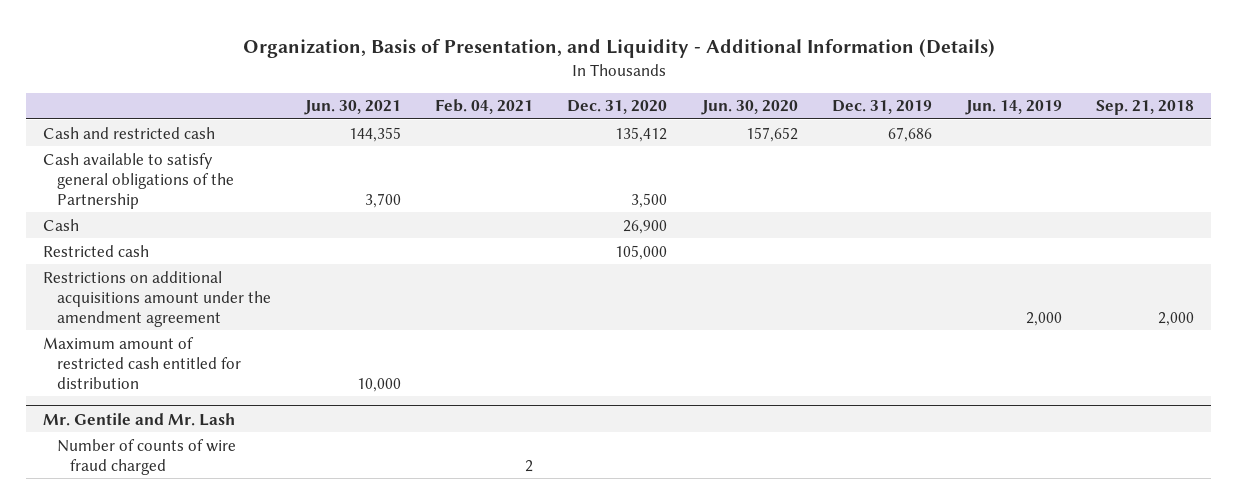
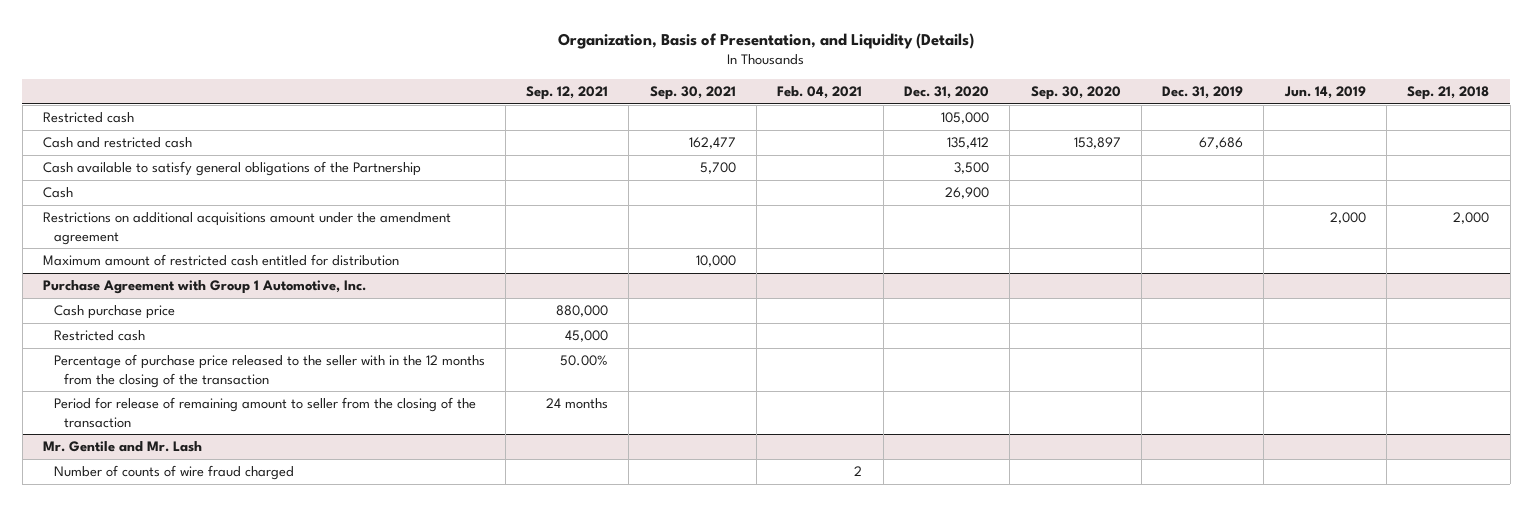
[242,38,995,58] Organization, Basis of Presentation, and Liquidity - Additional Information (Details) -> [558,32,975,49] Organization, Basis of Presentation, and Liquidity (Details)
[304,100,402,116] Jun. 30, 2021 -> none
[700,100,798,116] Jun. 30, 2020 -> none
none -> [526,86,609,101] Sep. 12, 2021
none -> [649,86,736,101] Sep. 30, 2021
none -> [1030,86,1121,101] Sep. 30, 2020
[43,244,150,257] Restricted cash -> [43,112,135,124] Restricted cash
none -> [43,280,367,295] Purchase Agreement with Group 1 Automotive, Inc.
none -> [53,305,175,320] Cash purchase price
none -> [53,330,145,342] Restricted cash
none -> [53,354,485,388] Percentage of purchase price released to the seller with in the 12 months from the closing of the transaction
none -> [53,397,476,428] Period for release of remaining amount to seller from the closing of the transaction

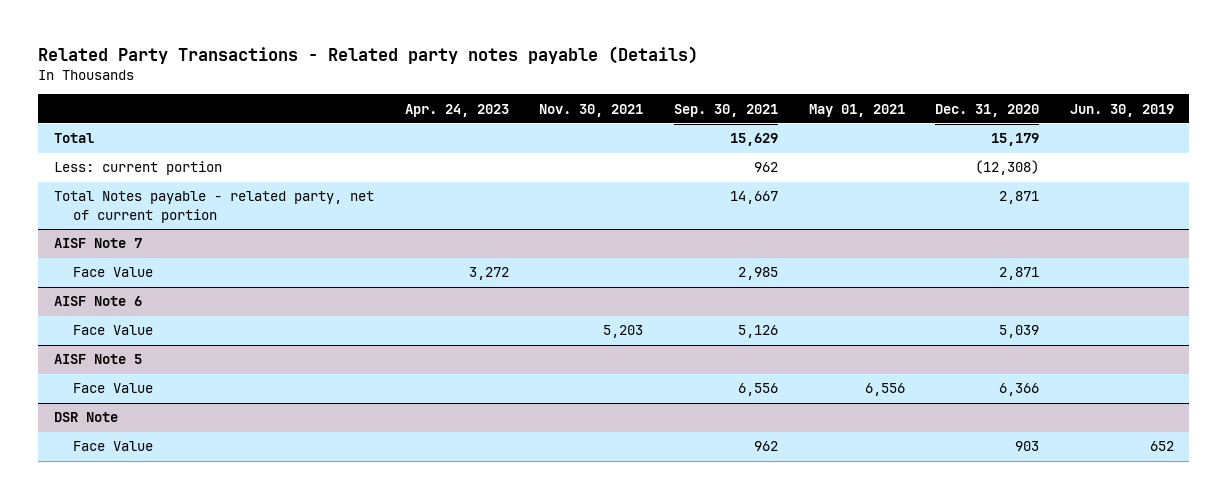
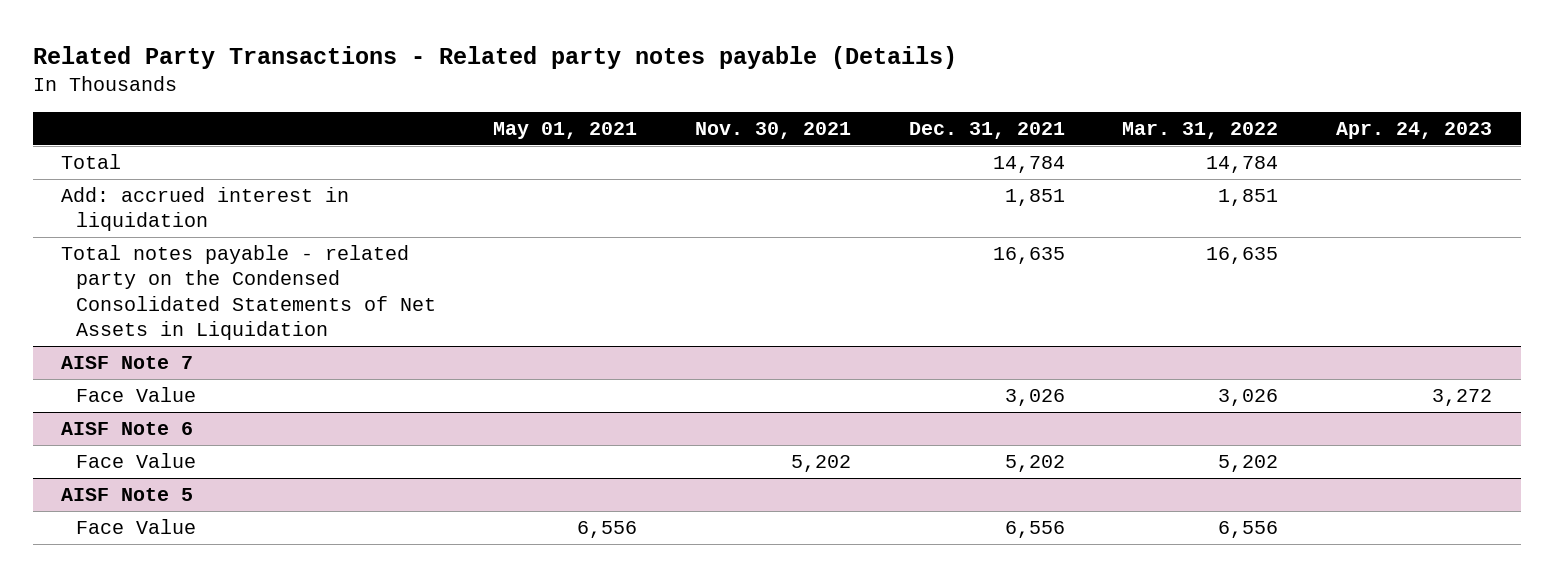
[673,103,778,117] Sep. 30, 2021 -> none
[935,103,1040,117] Dec. 31, 2020 -> none
[1070,103,1175,117] Jun. 30, 2019 -> none
none -> [908,121,1065,139] Dec. 31, 2021
none -> [1122,121,1279,139] Mar. 31, 2022
[53,161,222,176] Less: current portion -> none
none -> [61,187,350,232] Add: accrued interest in liquidation
[53,191,374,223] Total Notes payable - related party, net of current portion -> [61,245,436,340] Total notes payable - related party on the Condensed Consolidated Statements of Net Assets in Liquidation
[603,325,644,339] 5,203 -> [791,455,852,473] 5,202
[53,412,118,423] DSR Note -> none
[73,441,154,452] Face Value -> none

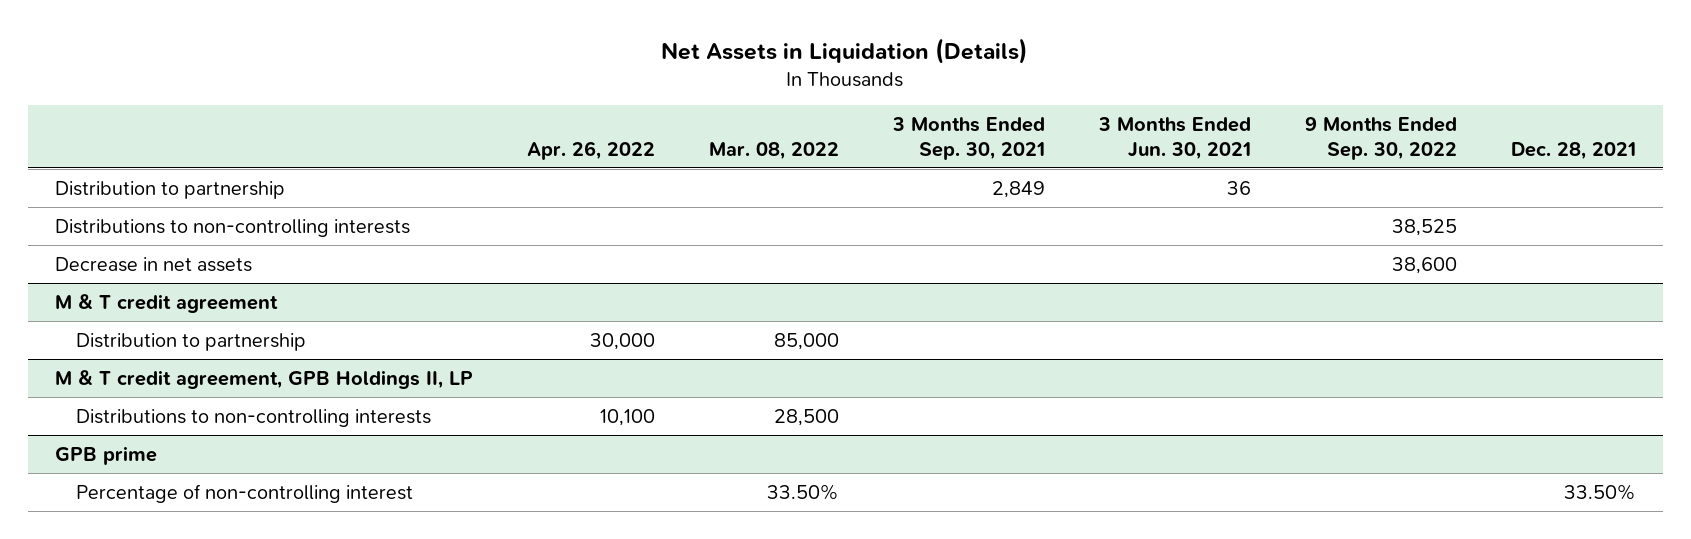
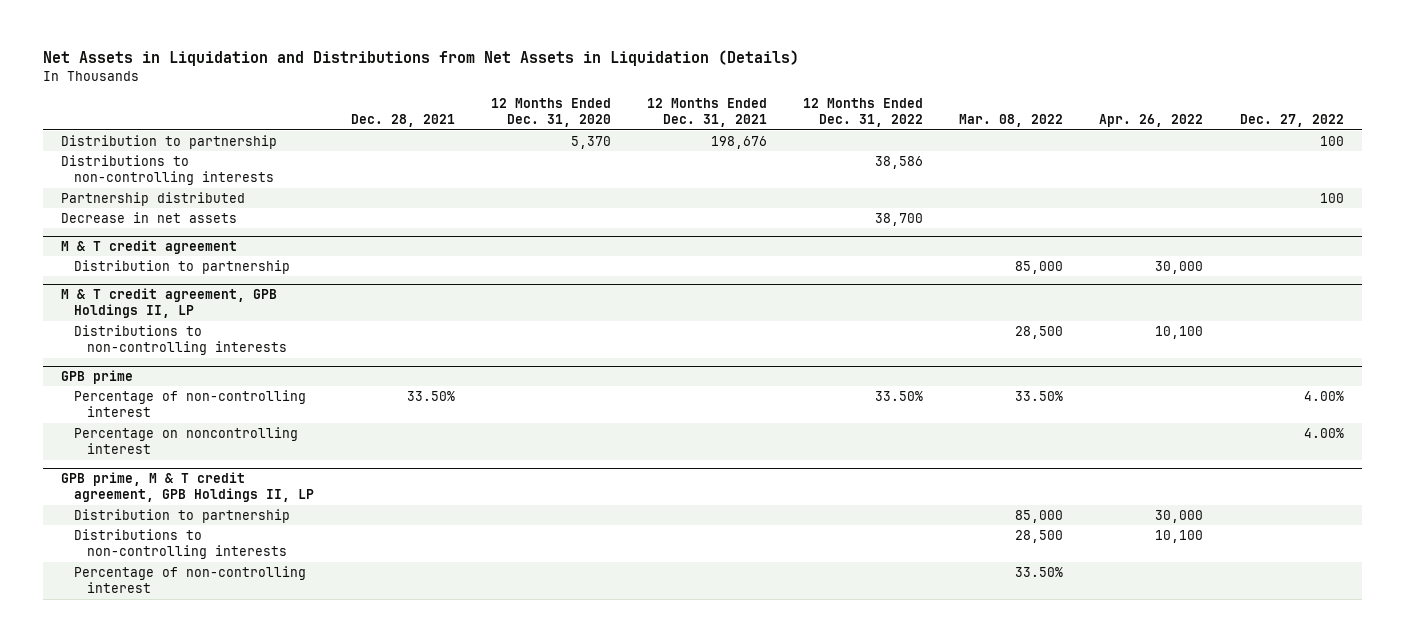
[661,37,1029,64] Net Assets in Liquidation (Details) -> [43,50,800,67] Net Assets in Liquidation and Distributions from Net Assets in Liquidation (Details)
[891,116,1045,160] 3 Months Ended Sep. 30, 2021 -> none
[1097,116,1251,160] 3 Months Ended Jun. 30, 2021 -> none
[1304,116,1457,160] 9 Months Ended Sep. 30, 2022 -> none
none -> [490,98,611,128] 12 Months Ended Dec. 31, 2020
none -> [646,98,767,128] 12 Months Ended Dec. 31, 2021
none -> [803,98,924,128] 12 Months Ended Dec. 31, 2022
none -> [1239,114,1344,128] Dec. 27, 2022
none -> [61,191,246,206] Partnership distributed
none -> [74,426,299,455] Percentage on noncontrolling interest
none -> [61,471,315,503] GPB prime, M & T credit agreement, GPB Holdings II, LP
none -> [74,508,291,523] Distribution to partnership
none -> [74,528,288,560] Distributions to non-controlling interests
none -> [74,565,307,594] Percentage of non-controlling interest

